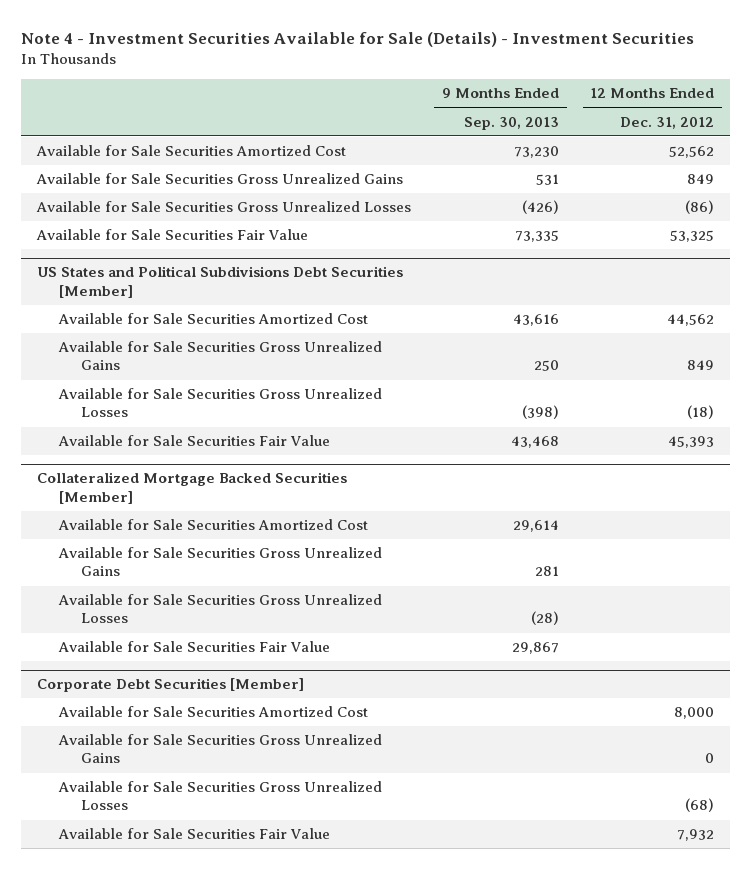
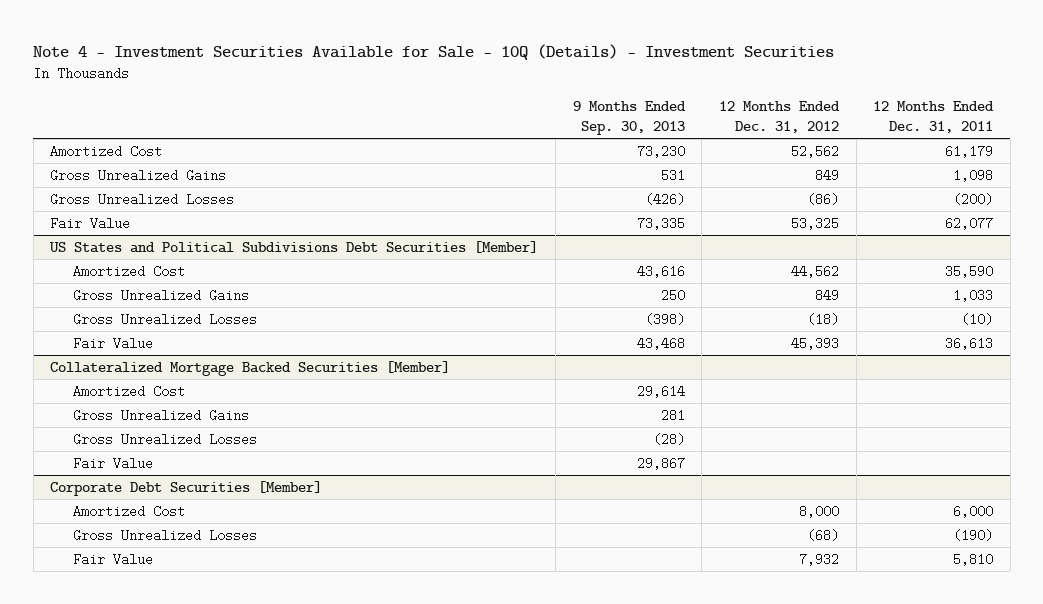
[21,32,695,48] Note 4 - Investment Securities Available for Sale (Details) - Investment Securities -> [33,44,835,61] Note 4 - Investment Securities Available for Sale - 10Q (Details) - Investment Securities
none -> [873,100,995,133] 12 Months Ended Dec. 31, 2011
[35,145,346,157] Available for Sale Securities Amortized Cost -> [50,144,163,158] Amortized Cost
[35,173,403,185] Available for Sale Securities Gross Unrealized Gains -> [50,168,227,182] Gross Unrealized Gains
[35,201,411,213] Available for Sale Securities Gross Unrealized Losses -> [50,192,235,206] Gross Unrealized Losses
[35,229,308,241] Available for Sale Securities Fair Value -> [50,216,131,230] Fair Value
[58,313,369,325] Available for Sale Securities Amortized Cost -> [73,264,186,278] Amortized Cost
[58,341,383,371] Available for Sale Securities Gross Unrealized Gains -> [73,288,250,302] Gross Unrealized Gains
[58,388,383,418] Available for Sale Securities Gross Unrealized Losses -> [73,312,258,326] Gross Unrealized Losses
[58,435,331,447] Available for Sale Securities Fair Value -> [73,336,154,350] Fair Value
[58,519,369,531] Available for Sale Securities Amortized Cost -> [73,384,186,398] Amortized Cost
[58,547,383,577] Available for Sale Securities Gross Unrealized Gains -> [73,408,250,422] Gross Unrealized Gains
[58,594,383,624] Available for Sale Securities Gross Unrealized Losses -> [73,432,258,446] Gross Unrealized Losses
[58,641,331,653] Available for Sale Securities Fair Value -> [73,456,154,470] Fair Value
[58,734,383,764] Available for Sale Securities Gross Unrealized Gains -> none
[58,706,369,718] Available for Sale Securities Amortized Cost -> [73,504,186,518] Amortized Cost
[58,781,383,811] Available for Sale Securities Gross Unrealized Losses -> [73,528,258,542] Gross Unrealized Losses
[58,828,331,840] Available for Sale Securities Fair Value -> [73,552,154,566] Fair Value

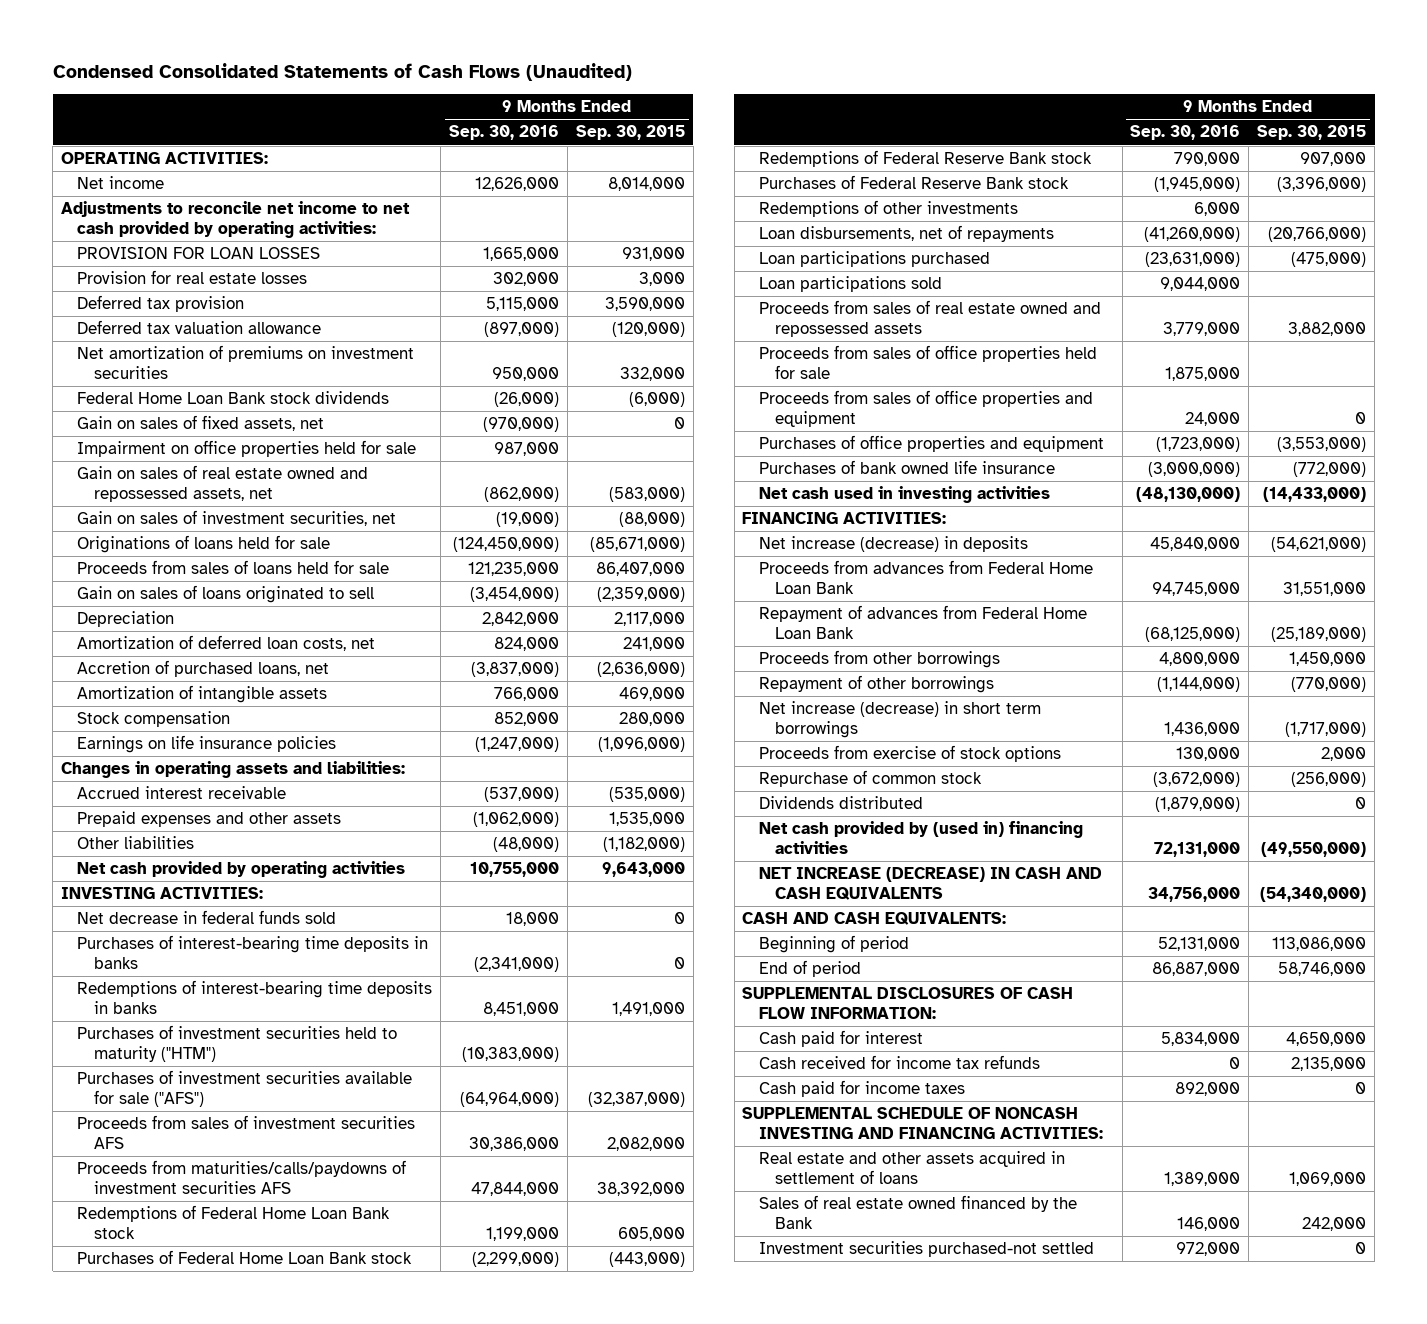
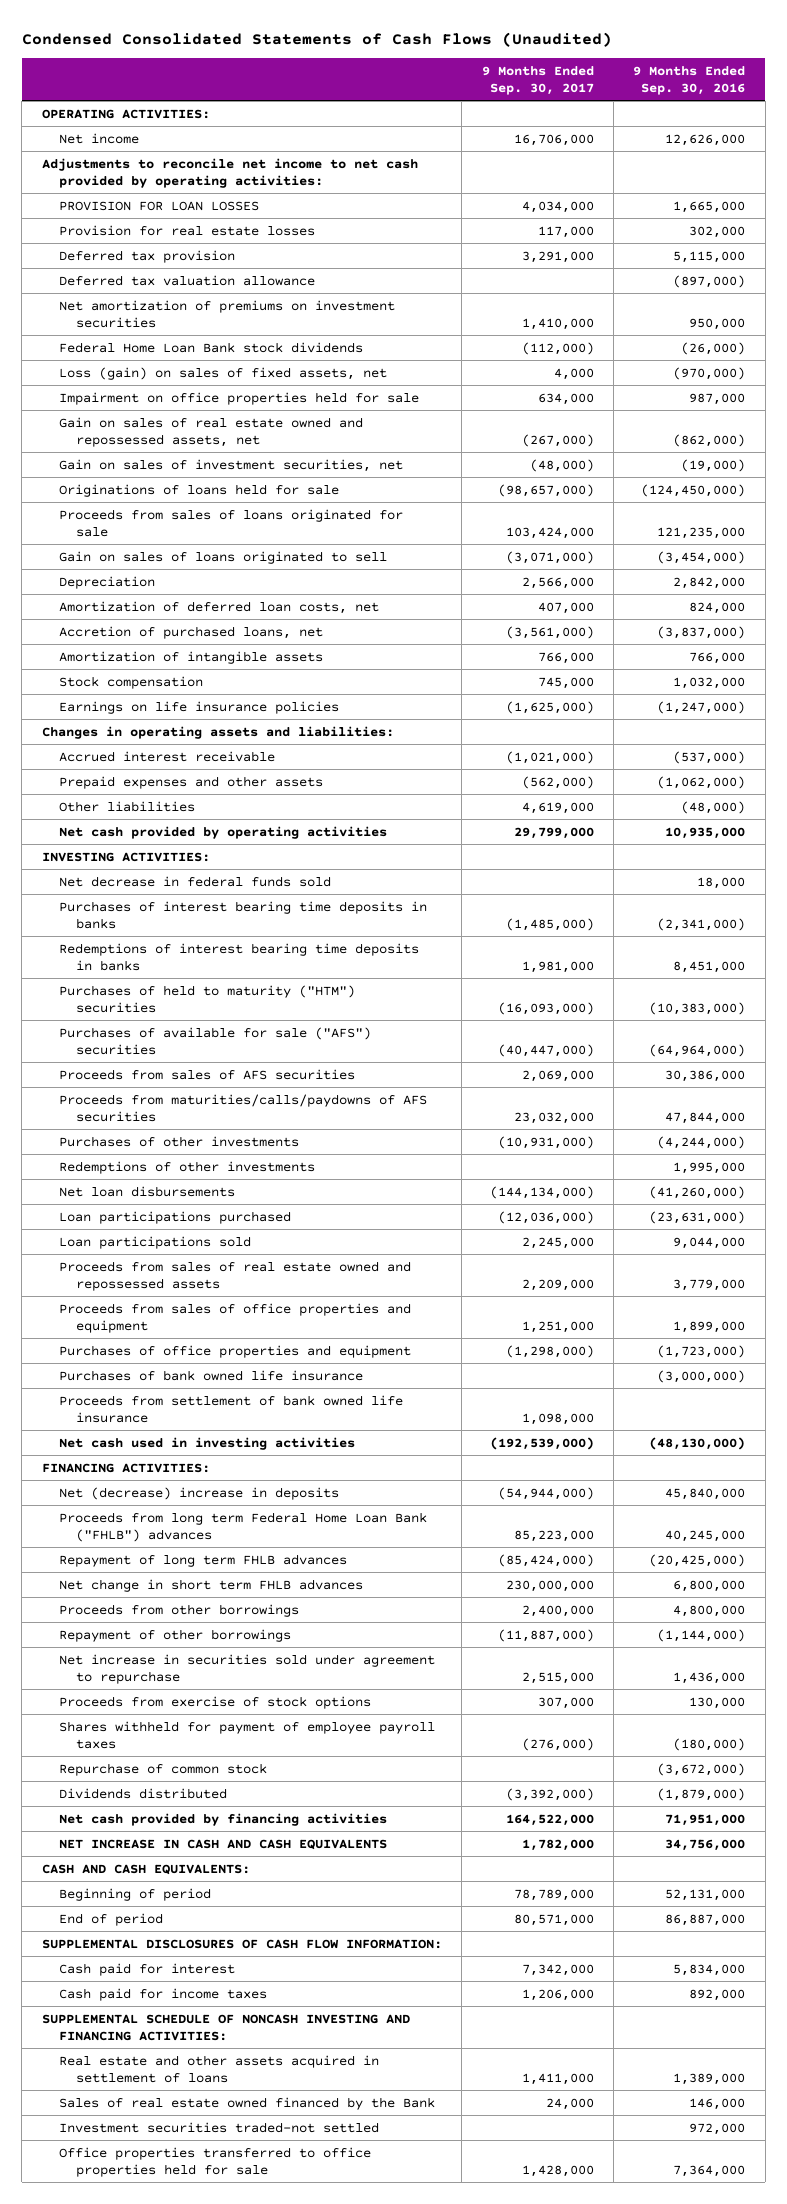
[575,125,685,141] Sep. 30, 2015 -> none
none -> [481,65,594,95] 9 Months Ended Sep. 30, 2017
[77,415,325,432] Gain on sales of fixed assets, net -> [58,366,387,380] Loss (gain) on sales of fixed assets, net
[77,560,390,575] Proceeds from sales of loans held for sale -> [58,508,403,537] Proceeds from sales of loans originated for sale
[494,712,560,727] 852,000 -> [673,676,746,689] 1,032,000
[470,862,560,878] 10,755,000 -> [665,826,746,839] 10,935,000
[77,1205,391,1239] Redemptions of Federal Home Loan Bank stock -> none
[77,1250,413,1265] Purchases of Federal Home Loan Bank stock -> none
[758,150,1092,168] Redemptions of Federal Reserve Bank stock -> none
[758,175,1069,190] Purchases of Federal Reserve Bank stock -> none
[77,935,429,969] Purchases of interest-bearing time deposits in banks -> [58,900,427,929] Purchases of interest bearing time deposits in banks
[77,980,433,1014] Redemptions of interest-bearing time deposits in banks -> [58,942,419,971] Redemptions of interest bearing time deposits in banks
[77,1025,398,1062] Purchases of investment securities held to maturity ("HTM") -> [58,984,355,1013] Purchases of held to maturity ("HTM") securities
[77,1070,413,1107] Purchases of investment securities available for sale ("AFS") -> [58,1026,371,1055] Purchases of available for sale ("AFS") securities
[77,1115,416,1149] Proceeds from sales of investment securities AFS -> [58,1068,355,1080] Proceeds from sales of AFS securities
[77,1160,407,1194] Proceeds from maturities/calls/paydowns of investment securities AFS -> [58,1093,427,1122] Proceeds from maturities/calls/paydowns of AFS securities
none -> [58,1135,299,1147] Purchases of other investments
[1194,202,1241,217] 6,000 -> [673,1161,746,1174] 1,995,000
[758,225,1054,243] Loan disbursements, net of repayments -> [58,1185,235,1197] Net loan disbursements
[758,345,1097,379] Proceeds from sales of office properties held for sale -> none
[1185,411,1241,426] 24,000 -> [673,1320,746,1333] 1,899,000
none -> [58,1394,403,1423] Proceeds from settlement of bank owned life insurance
[758,536,1028,553] Net increase (decrease) in deposits -> [58,1486,339,1500] Net (decrease) increase in deposits
[758,560,1093,594] Proceeds from advances from Federal Home Loan Bank -> [58,1511,427,1542] Proceeds from long term Federal Home Loan Bank ("FHLB") advances
[1152,581,1241,596] 94,745,000 -> [665,1529,746,1542] 40,245,000
[758,605,1087,639] Repayment of advances from Federal Home Loan Bank -> [58,1553,347,1567] Repayment of long term FHLB advances
[1145,626,1241,642] (68,125,000) -> [649,1553,746,1567] (20,425,000)
none -> [58,1578,363,1592] Net change in short term FHLB advances
[758,701,1041,738] Net increase (decrease) in short term borrowings -> [58,1653,435,1684] Net increase in securities sold under agreement to repurchase
none -> [58,1720,435,1749] Shares withheld for payment of employee payroll taxes
[758,821,1083,854] Net cash provided by (used in) financing activities -> [58,1812,387,1826] Net cash provided by financing activities
[1154,841,1241,857] 72,131,000 -> [665,1813,746,1826] 71,951,000
[758,867,1102,900] NET INCREASE (DECREASE) IN CASH AND CASH EQUIVALENTS -> [58,1838,387,1850] NET INCREASE IN CASH AND CASH EQUIVALENTS
[758,1055,1040,1070] Cash received for income tax refunds -> none
[758,1241,1094,1258] Investment securities purchased-not settled -> [58,2121,379,2133] Investment securities traded-not settled
none -> [58,2146,371,2177] Office properties transferred to office properties held for sale

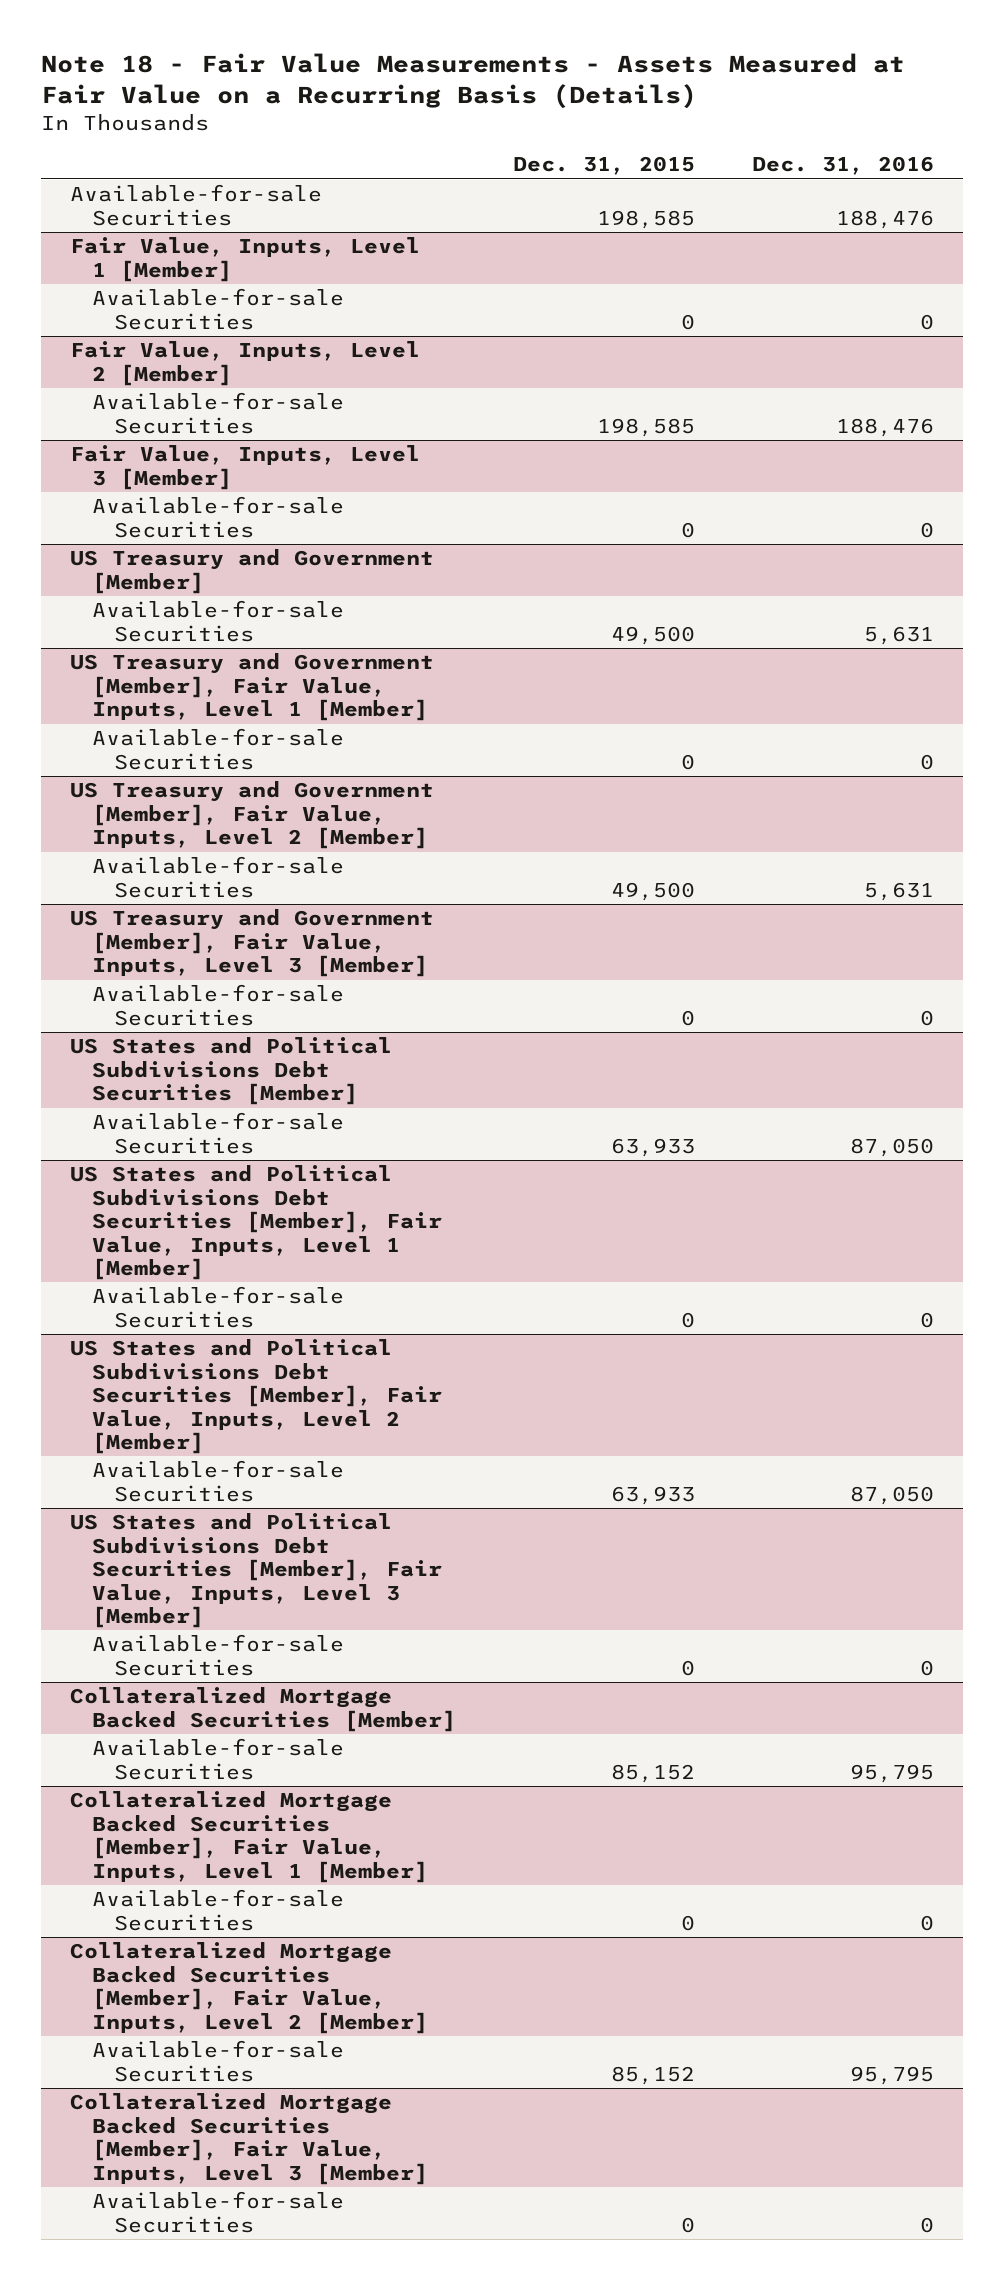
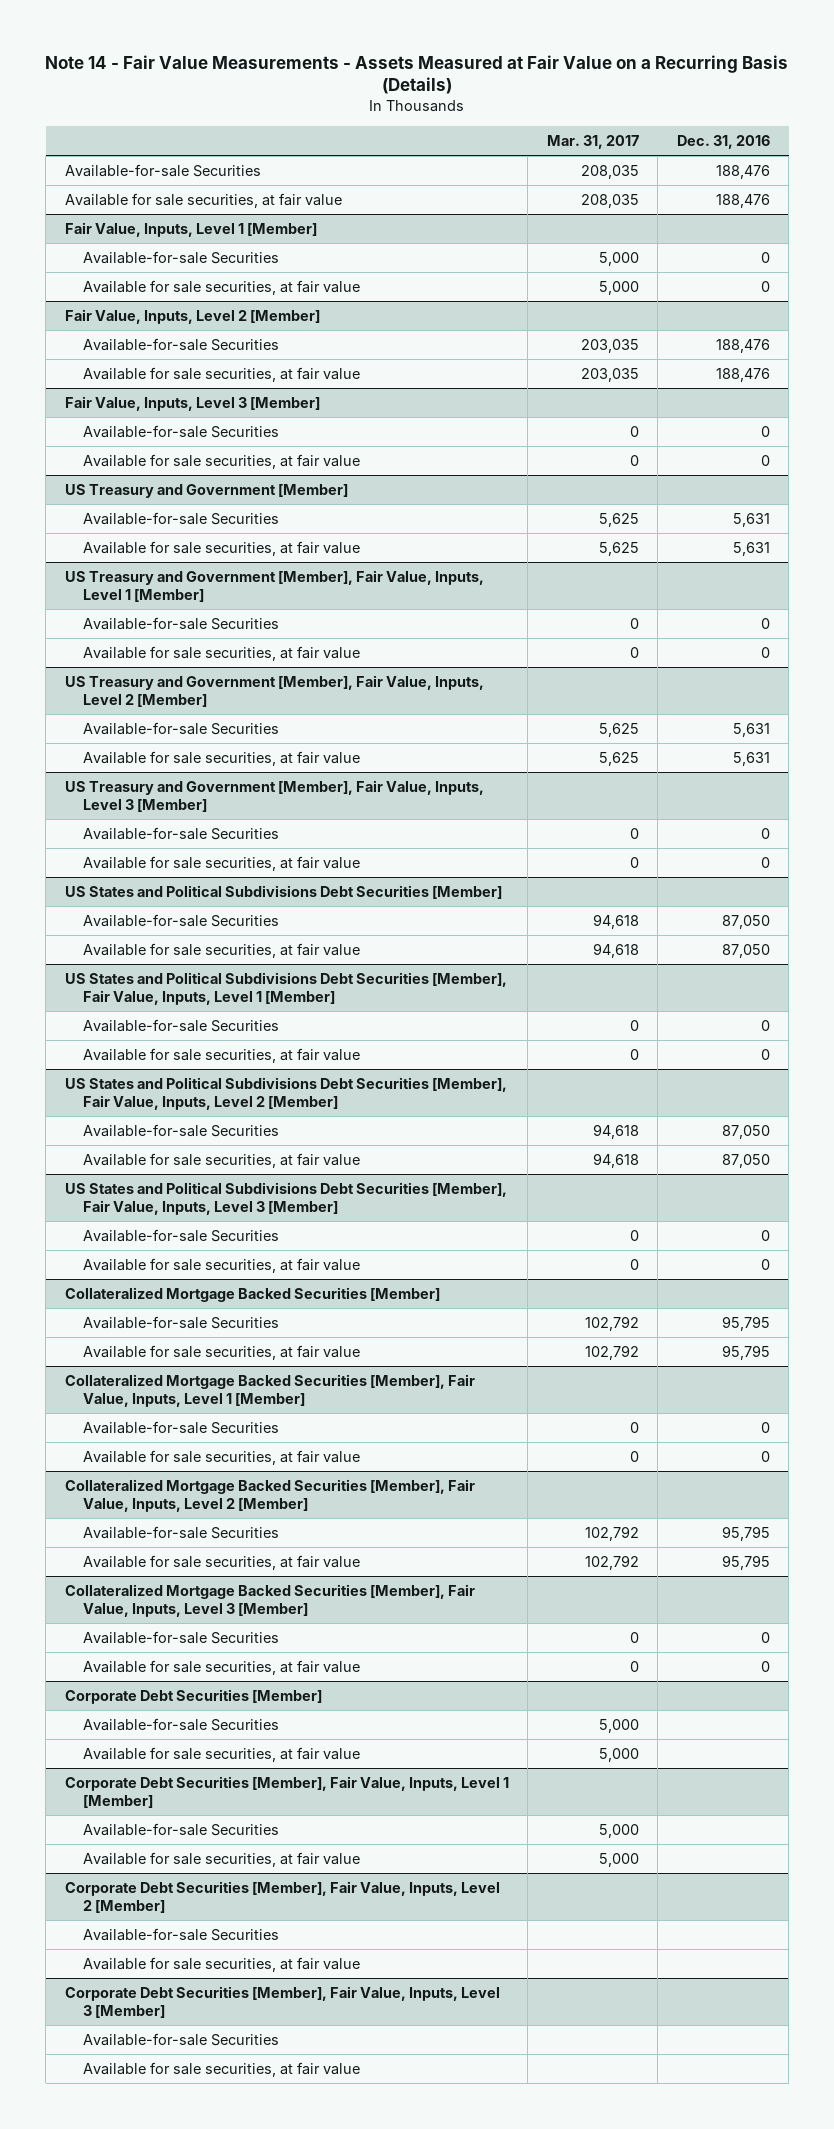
[40,52,905,110] Note 18 - Fair Value Measurements - Assets Measured at Fair Value on a Recurring Basis (Details) -> [45,54,789,95] Note 14 - Fair Value Measurements - Assets Measured at Fair Value on a Recurring Basis (Details)
[513,156,696,176] Dec. 31, 2015 -> none
none -> [546,134,639,149] Mar. 31, 2017
none -> [64,192,342,208] Available for sale securities, at fair value
none -> [83,279,361,295] Available for sale securities, at fair value
none -> [83,366,361,382] Available for sale securities, at fair value
none -> [83,453,361,469] Available for sale securities, at fair value
none -> [83,540,361,556] Available for sale securities, at fair value
none -> [83,645,361,661] Available for sale securities, at fair value
none -> [83,750,361,766] Available for sale securities, at fair value
none -> [83,855,361,871] Available for sale securities, at fair value
none -> [83,942,361,958] Available for sale securities, at fair value
none -> [83,1047,361,1063] Available for sale securities, at fair value
none -> [83,1152,361,1168] Available for sale securities, at fair value
none -> [83,1257,361,1273] Available for sale securities, at fair value
none -> [83,1344,361,1360] Available for sale securities, at fair value
none -> [83,1449,361,1465] Available for sale securities, at fair value
none -> [83,1554,361,1570] Available for sale securities, at fair value
none -> [83,1659,361,1675] Available for sale securities, at fair value
none -> [64,1688,322,1704] Corporate Debt Securities [Member]
none -> [83,1717,280,1731] Available-for-sale Securities
none -> [83,1746,361,1762] Available for sale securities, at fair value
none -> [64,1775,509,1809] Corporate Debt Securities [Member], Fair Value, Inputs, Level 1 [Member]
none -> [83,1822,280,1836] Available-for-sale Securities
none -> [83,1851,361,1867] Available for sale securities, at fair value
none -> [64,1880,500,1914] Corporate Debt Securities [Member], Fair Value, Inputs, Level 2 [Member]
none -> [83,1927,280,1941] Available-for-sale Securities
none -> [83,1956,361,1972] Available for sale securities, at fair value
none -> [64,1985,500,2019] Corporate Debt Securities [Member], Fair Value, Inputs, Level 3 [Member]
none -> [83,2032,280,2046] Available-for-sale Securities
none -> [83,2061,361,2077] Available for sale securities, at fair value

